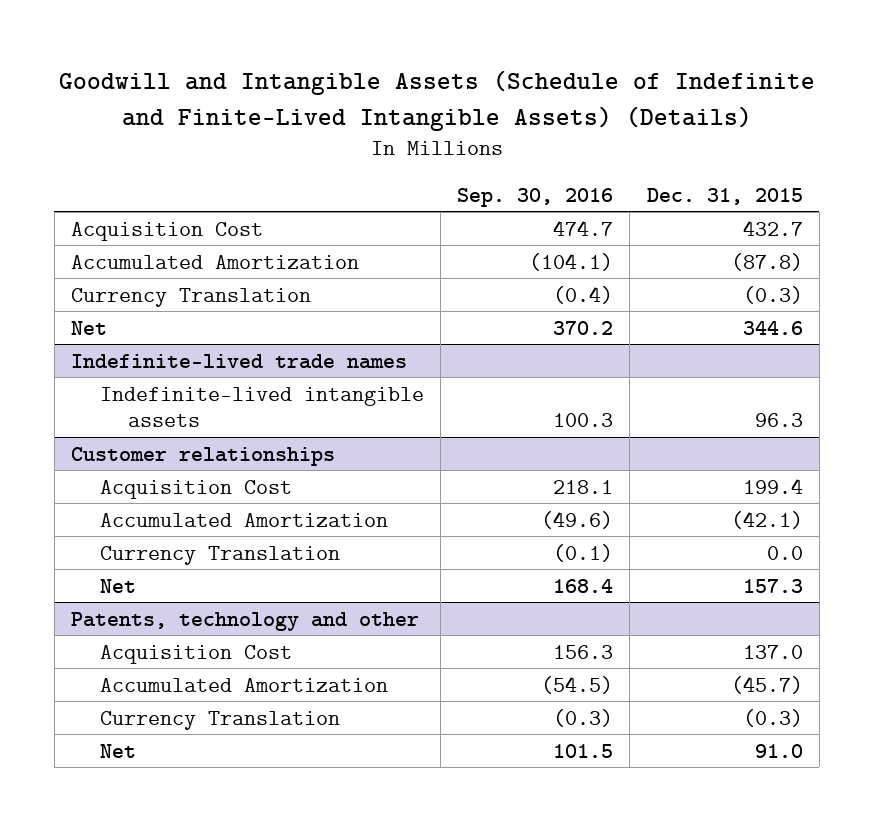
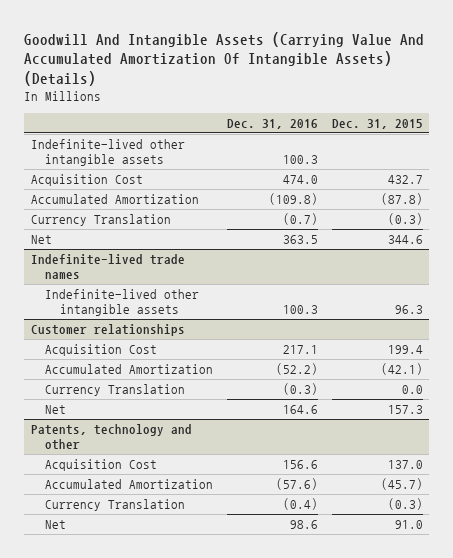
[58,70,815,131] Goodwill and Intangible Assets (Schedule of Indefinite and Finite-Lived Intangible Assets) (Details) -> [23,31,424,87] Goodwill And Intangible Assets (Carrying Value And Accumulated Amortization Of Intangible Assets) (Details)
[457,187,614,207] Sep. 30, 2016 -> none
none -> [227,118,319,129] Dec. 31, 2016
none -> [30,139,185,167] Indefinite-lived other intangible assets
[99,386,424,427] Indefinite-lived intangible assets -> [45,289,200,317] Indefinite-lived other intangible assets

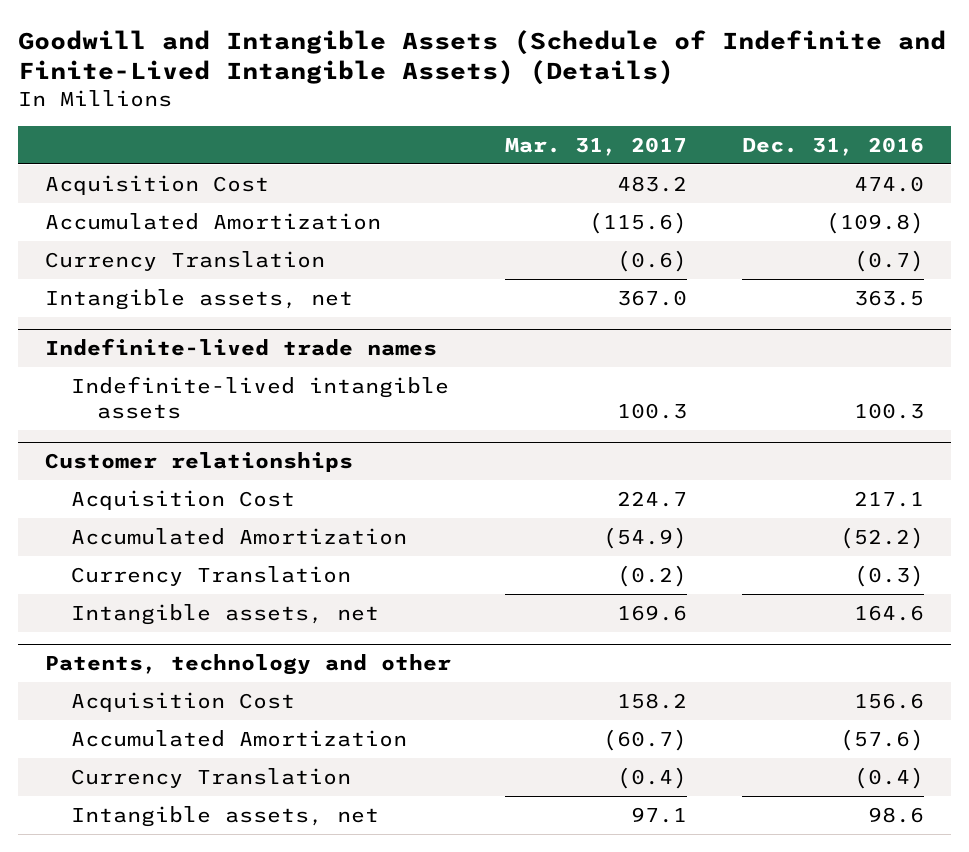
[23,31,424,87] Goodwill And Intangible Assets (Carrying Value And Accumulated Amortization Of Intangible Assets) (Details) -> [17,29,946,86] Goodwill and Intangible Assets (Schedule of Indefinite and Finite-Lived Intangible Assets) (Details)
[331,118,423,129] Dec. 31, 2015 -> none
none -> [505,136,688,156] Mar. 31, 2017
[30,139,185,167] Indefinite-lived other intangible assets -> none
[30,235,52,245] Net -> [44,288,353,310] Intangible assets, net
[45,289,200,317] Indefinite-lived other intangible assets -> [70,375,449,419] Indefinite-lived intangible assets
[45,405,67,415] Net -> [70,603,379,625] Intangible assets, net
[45,520,67,530] Net -> [70,805,379,827] Intangible assets, net

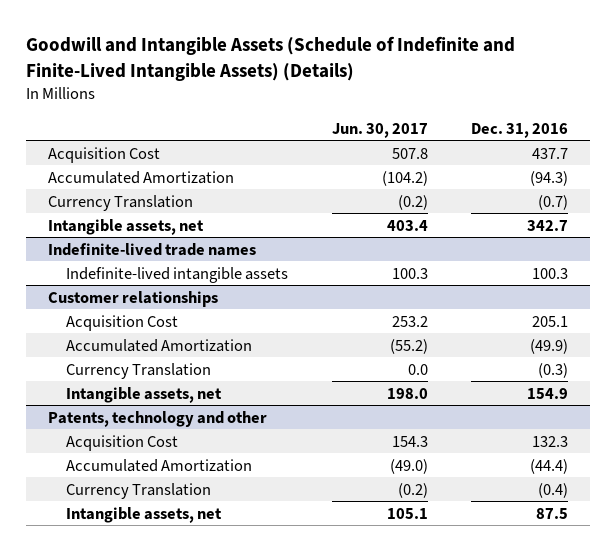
[505,136,688,156] Mar. 31, 2017 -> none
none -> [331,122,428,138] Jun. 30, 2017
[853,175,924,192] 474.0 -> [532,147,569,159] 437.7
[825,211,924,234] (109.8) -> [530,170,569,186] (94.3)
[853,289,924,306] 363.5 -> [527,219,569,231] 342.7
[853,490,924,507] 217.1 -> [532,315,569,327] 205.1
[839,526,924,549] (52.2) -> [530,338,569,354] (49.9)
[853,604,924,621] 164.6 -> [527,387,569,399] 154.9
[853,692,924,709] 156.6 -> [532,435,569,447] 132.3
[839,728,924,751] (57.6) -> [530,458,569,474] (44.4)
[867,806,924,823] 98.6 -> [536,507,569,519] 87.5

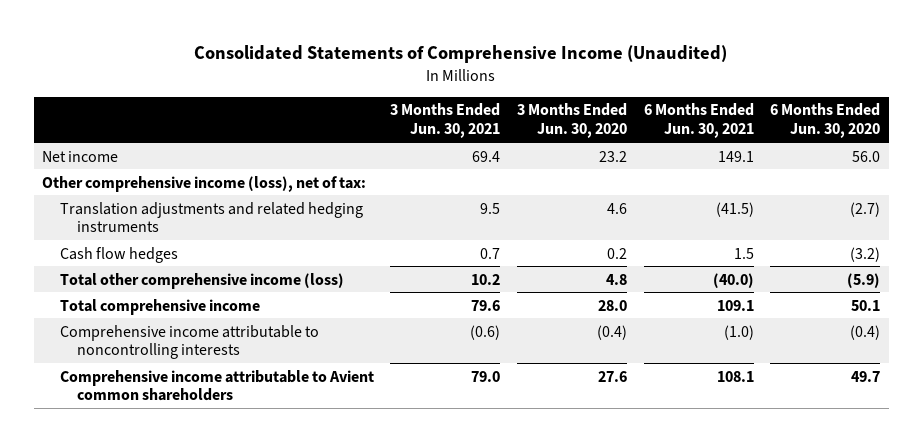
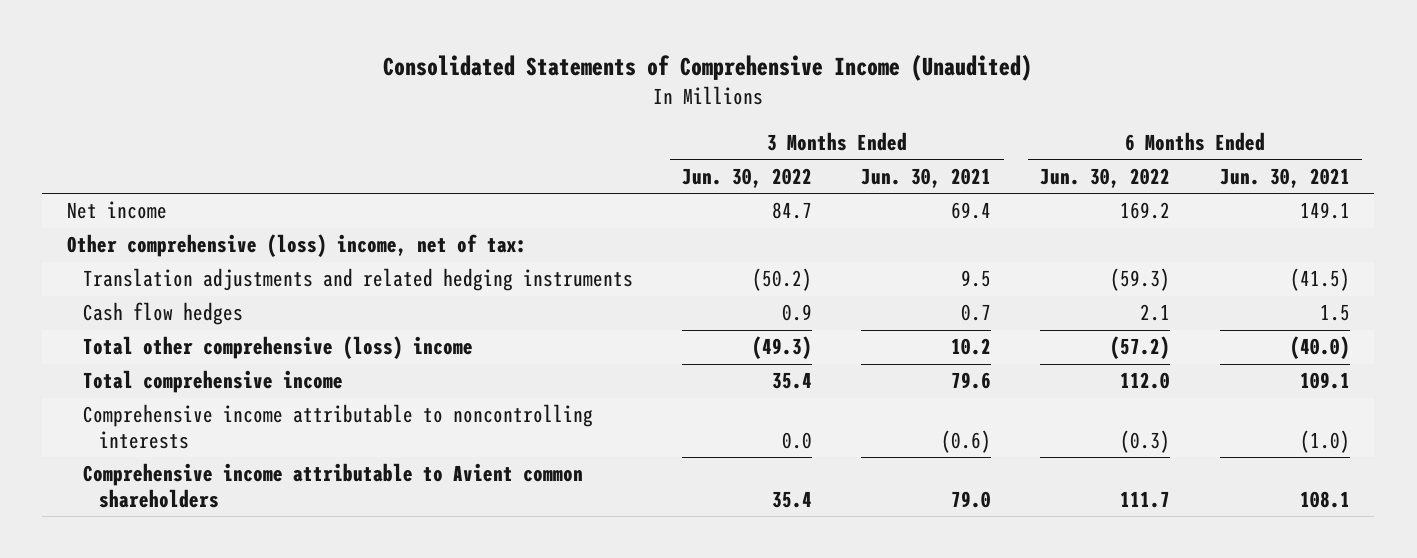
[517,103,628,139] 3 Months Ended Jun. 30, 2020 -> none
[770,103,881,139] 6 Months Ended Jun. 30, 2020 -> none
none -> [681,167,812,188] Jun. 30, 2022
none -> [1040,167,1171,188] Jun. 30, 2022
[42,175,367,192] Other comprehensive income (loss), net of tax: -> [66,234,527,258] Other comprehensive (loss) income, net of tax:
[59,272,344,289] Total other comprehensive income (loss) -> [82,336,473,360] Total other comprehensive (loss) income

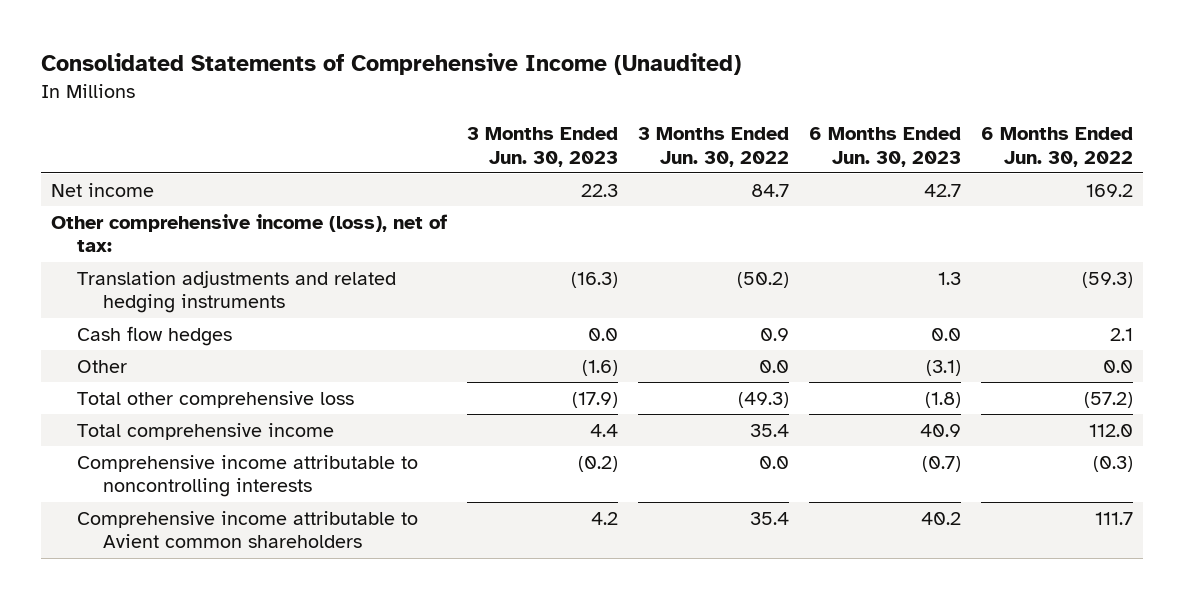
[861,167,992,188] Jun. 30, 2021 -> none
[1219,167,1350,188] Jun. 30, 2021 -> none
none -> [467,126,619,167] 3 Months Ended Jun. 30, 2023
none -> [809,126,962,167] 6 Months Ended Jun. 30, 2023
[66,234,527,258] Other comprehensive (loss) income, net of tax: -> [51,213,448,253] Other comprehensive income (loss), net of tax:
none -> [77,359,128,373] Other
[82,336,473,360] Total other comprehensive (loss) income -> [77,390,355,408] Total other comprehensive loss

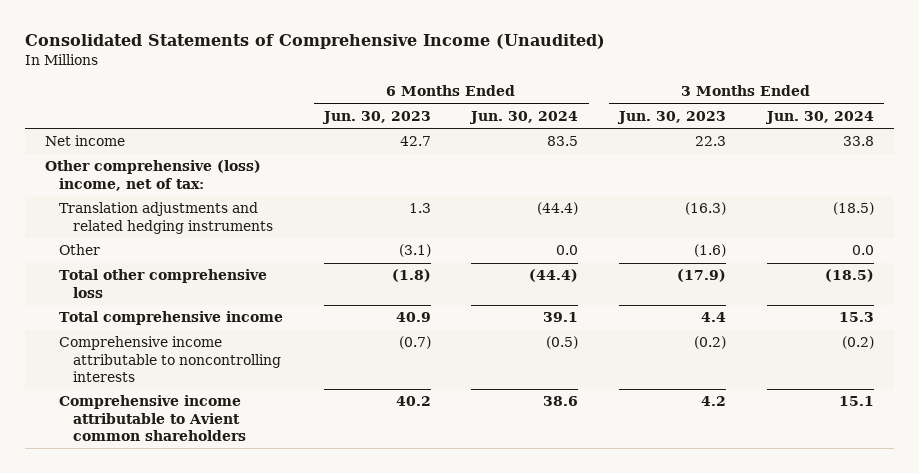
[638,126,790,167] 3 Months Ended Jun. 30, 2022 -> none
[981,126,1134,167] 6 Months Ended Jun. 30, 2022 -> none
none -> [469,110,579,124] Jun. 30, 2024
none -> [764,110,874,124] Jun. 30, 2024
[51,213,448,253] Other comprehensive income (loss), net of tax: -> [45,160,262,191] Other comprehensive (loss) income, net of tax:
[77,325,233,346] Cash flow hedges -> none

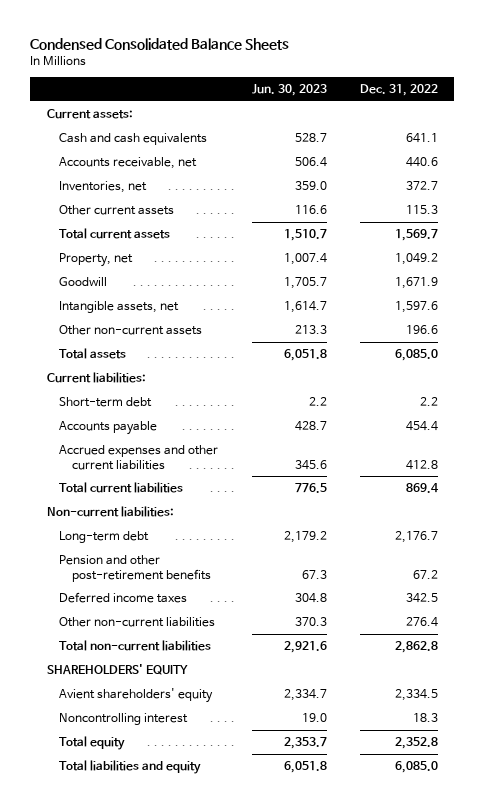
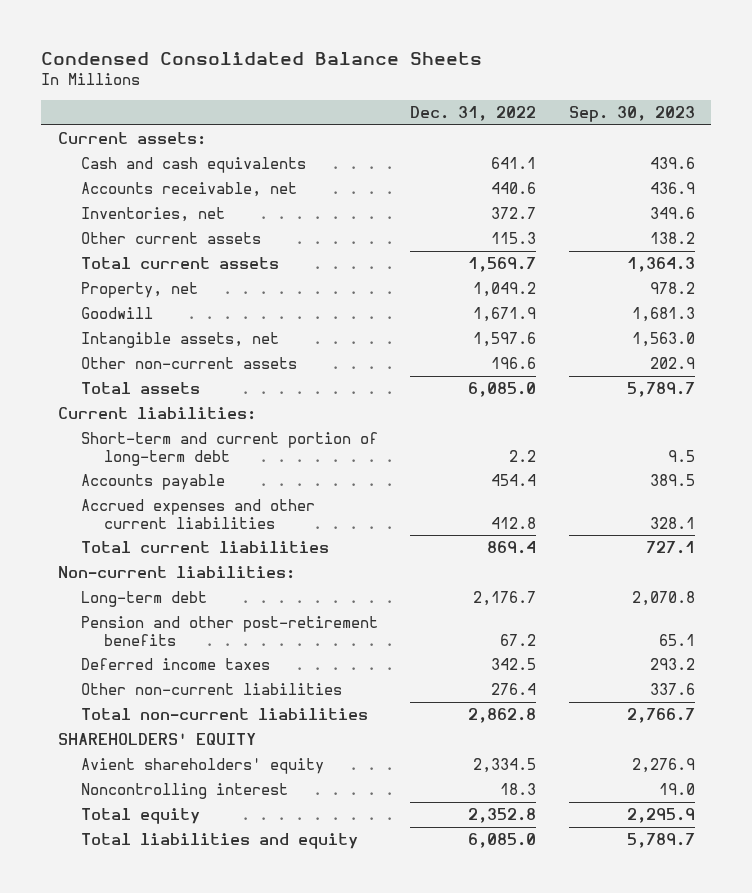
[251,84,327,97] Jun. 30, 2023 -> none
none -> [568,106,695,123] Sep. 30, 2023
[59,397,153,408] Short-term debt -> [80,431,378,466] Short-term and current portion of long-term debt

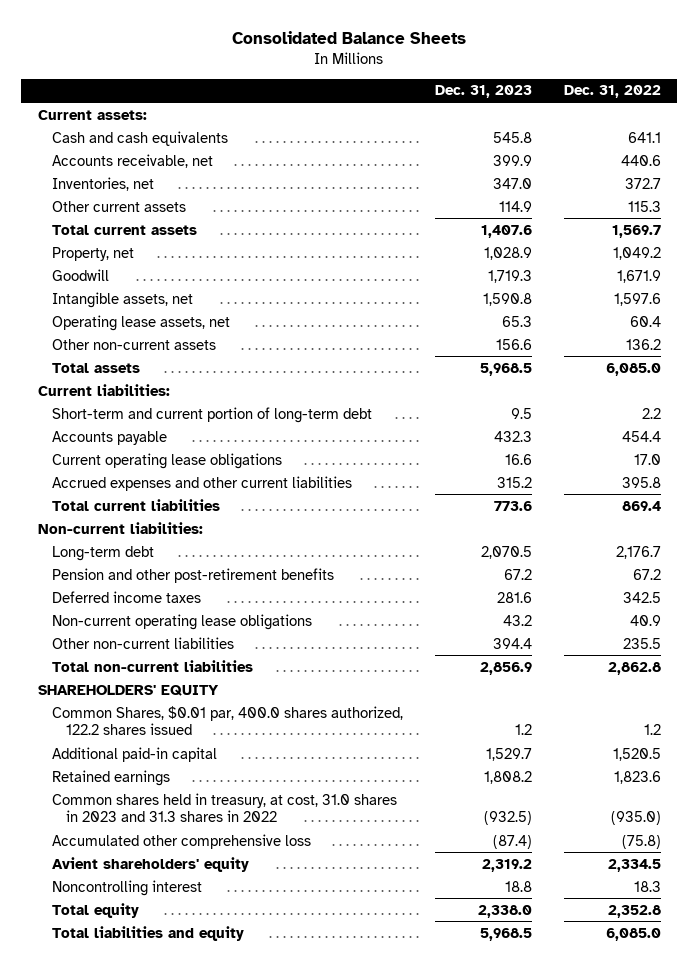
[41,51,483,65] Condensed Consolidated Balance Sheets -> [232,31,467,45] Consolidated Balance Sheets
[568,106,695,123] Sep. 30, 2023 -> none
none -> [435,85,533,99] Dec. 31, 2023
none -> [51,314,230,331] Operating lease assets, net
[491,356,537,369] 196.6 -> [626,338,662,350] 136.2
none -> [51,452,282,469] Current operating lease obligations
[491,516,537,529] 412.8 -> [622,476,662,488] 395.8
none -> [51,613,312,630] Non-current operating lease obligations
[491,682,537,695] 276.4 -> [623,637,662,649] 235.5
none -> [51,705,403,735] Common Shares, $0.01 par, 400.0 shares authorized, 122.2 shares issued
none -> [51,746,217,762] Additional paid-in capital
none -> [51,769,170,786] Retained earnings
none -> [51,792,397,822] Common shares held in treasury, at cost, 31.0 shares in 2023 and 31.3 shares in 2022
none -> [51,833,311,849] Accumulated other comprehensive loss

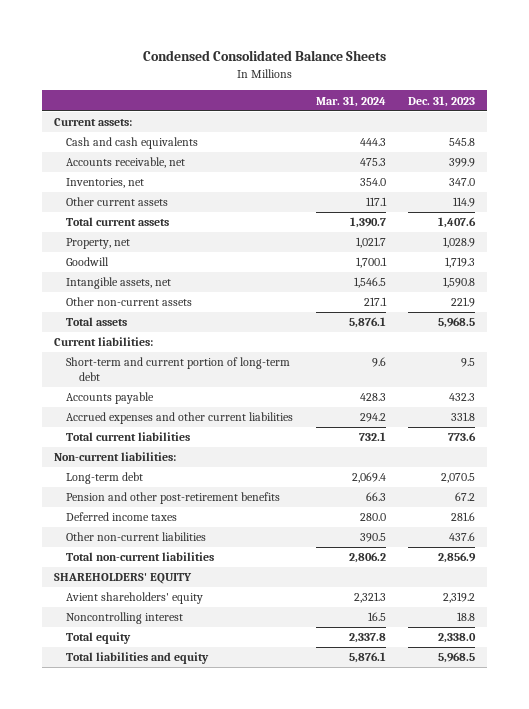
[232,31,467,45] Consolidated Balance Sheets -> [142,50,386,62] Condensed Consolidated Balance Sheets
[564,85,662,99] Dec. 31, 2022 -> none
none -> [315,95,386,107] Mar. 31, 2024
[51,314,230,331] Operating lease assets, net -> none
[496,338,533,350] 156.6 -> [451,297,476,308] 221.9
[51,452,282,469] Current operating lease obligations -> none
[497,476,533,488] 315.2 -> [451,412,476,422] 331.8
[51,613,312,630] Non-current operating lease obligations -> none
[493,637,533,649] 394.4 -> [449,532,476,542] 437.6
[51,705,403,735] Common Shares, $0.01 par, 400.0 shares authorized, 122.2 shares issued -> none
[51,746,217,762] Additional paid-in capital -> none
[51,769,170,786] Retained earnings -> none
[51,792,397,822] Common shares held in treasury, at cost, 31.0 shares in 2023 and 31.3 shares in 2022 -> none
[51,833,311,849] Accumulated other comprehensive loss -> none

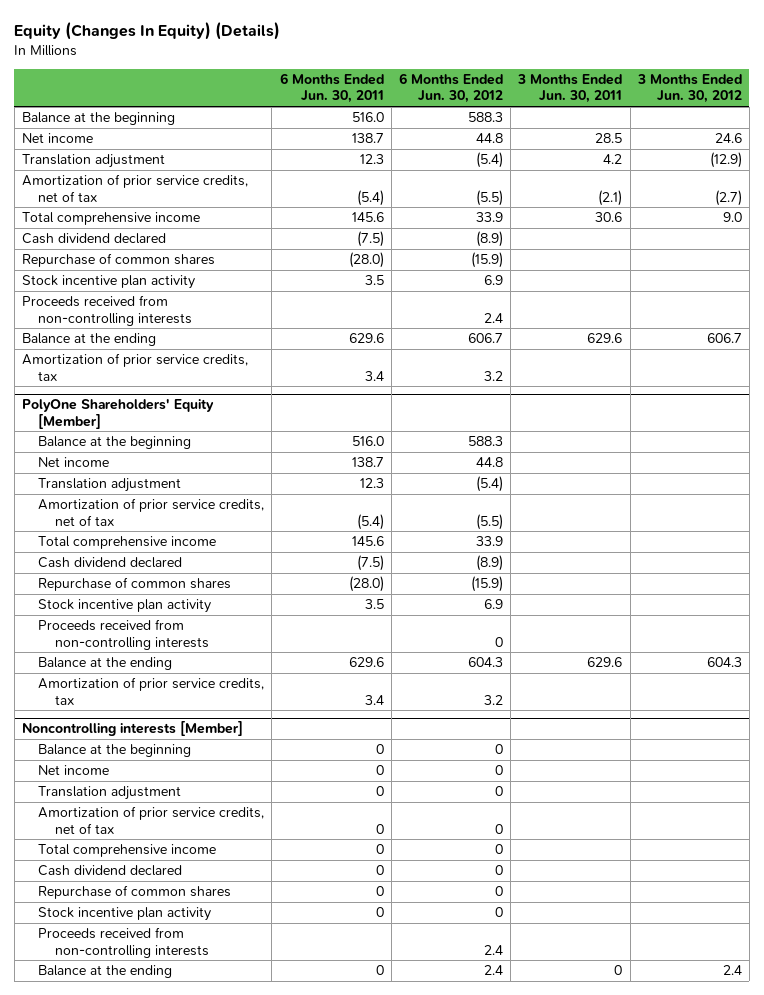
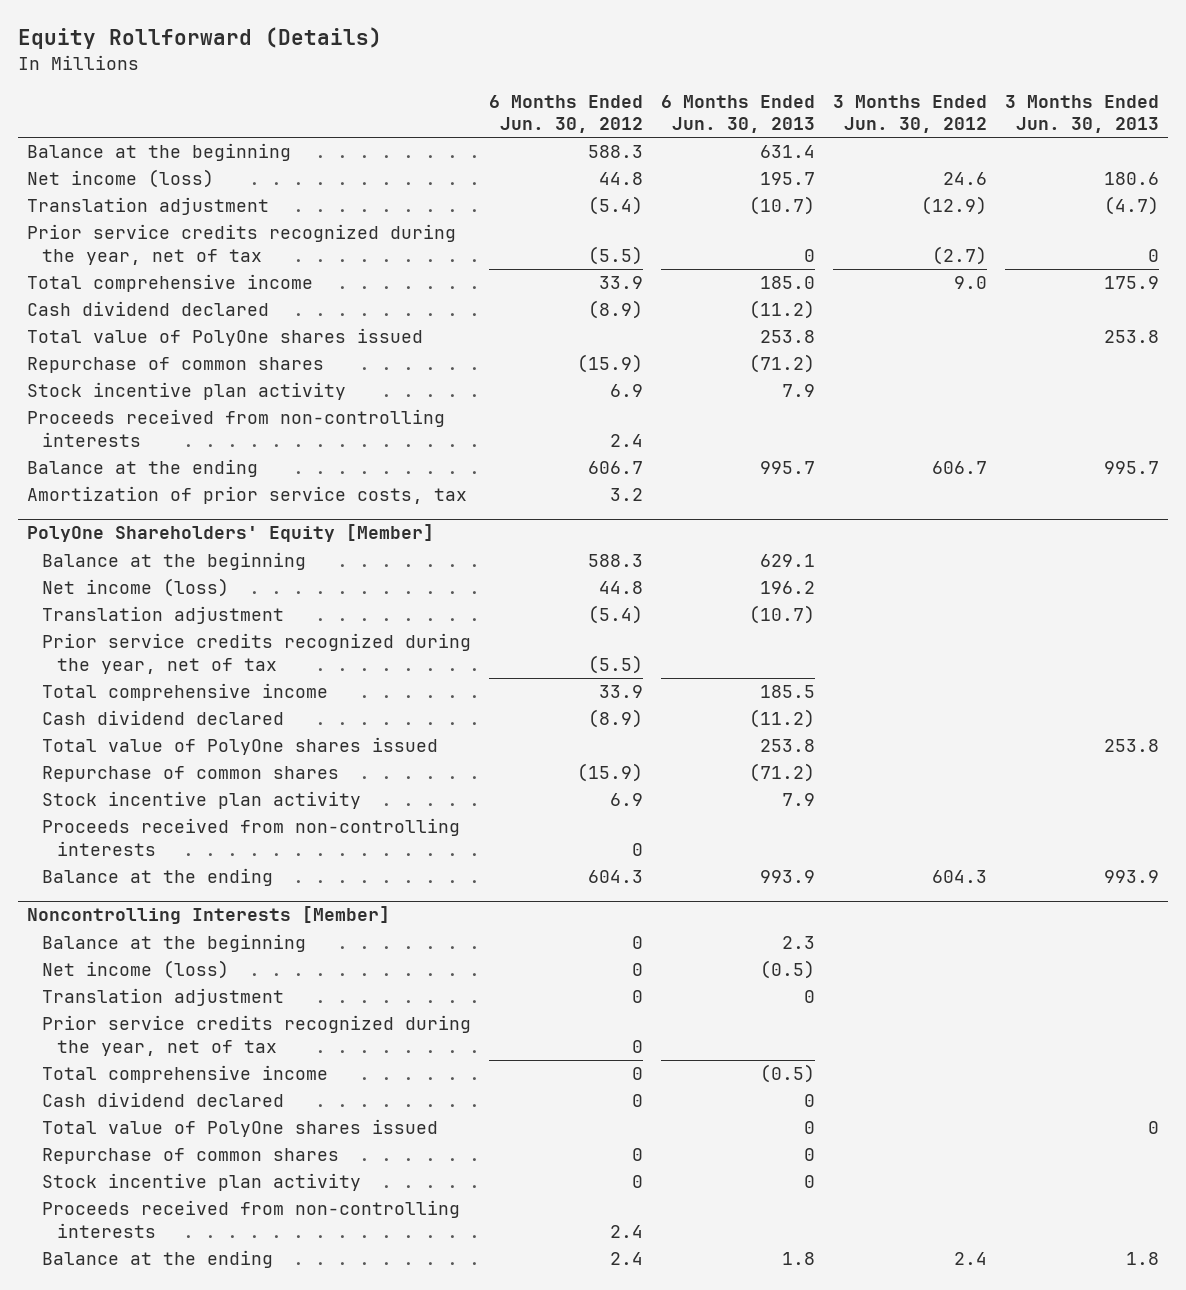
[14,22,281,41] Equity (Changes In Equity) (Details) -> [17,27,382,50] Equity Rollforward (Details)
[279,73,384,104] 6 Months Ended Jun. 30, 2011 -> none
[517,74,623,104] 3 Months Ended Jun. 30, 2011 -> none
none -> [660,94,815,134] 6 Months Ended Jun. 30, 2013
none -> [1005,94,1160,134] 3 Months Ended Jun. 30, 2013
[21,133,93,144] Net income -> [26,169,214,189] Net income (loss)
[21,174,248,202] Amortization of prior service credits, net of tax -> [26,224,456,265] Prior service credits recognized during the year, net of tax
none -> [26,328,423,347] Total value of PolyOne shares issued
[21,353,248,381] Amortization of prior service credits, tax -> [26,486,467,505] Amortization of prior service costs, tax
[38,457,110,468] Net income -> [41,578,229,598] Net income (loss)
[38,498,265,526] Amortization of prior service credits, net of tax -> [41,633,471,674] Prior service credits recognized during the year, net of tax
none -> [41,737,438,756] Total value of PolyOne shares issued
[38,677,265,705] Amortization of prior service credits, tax -> none
[21,721,243,737] Noncontrolling interests [Member] -> [26,906,390,925] Noncontrolling Interests [Member]
[38,765,110,776] Net income -> [41,960,229,980] Net income (loss)
[38,806,265,834] Amortization of prior service credits, net of tax -> [41,1015,471,1056] Prior service credits recognized during the year, net of tax
none -> [41,1119,438,1138] Total value of PolyOne shares issued

